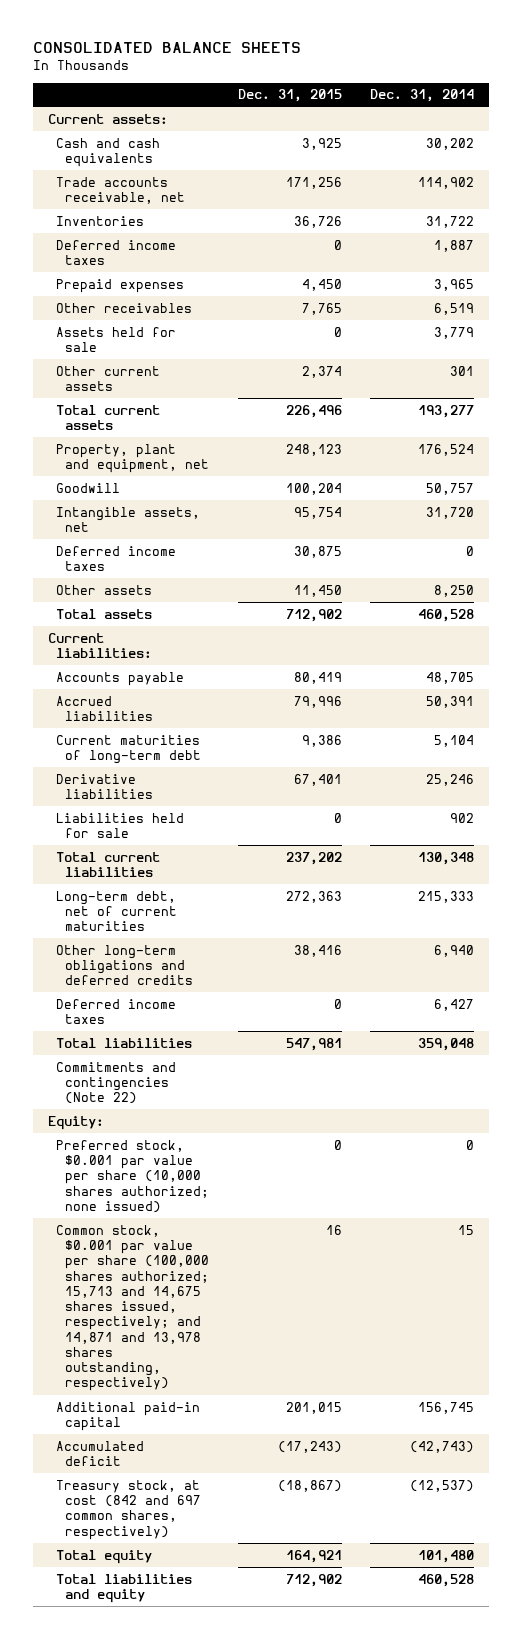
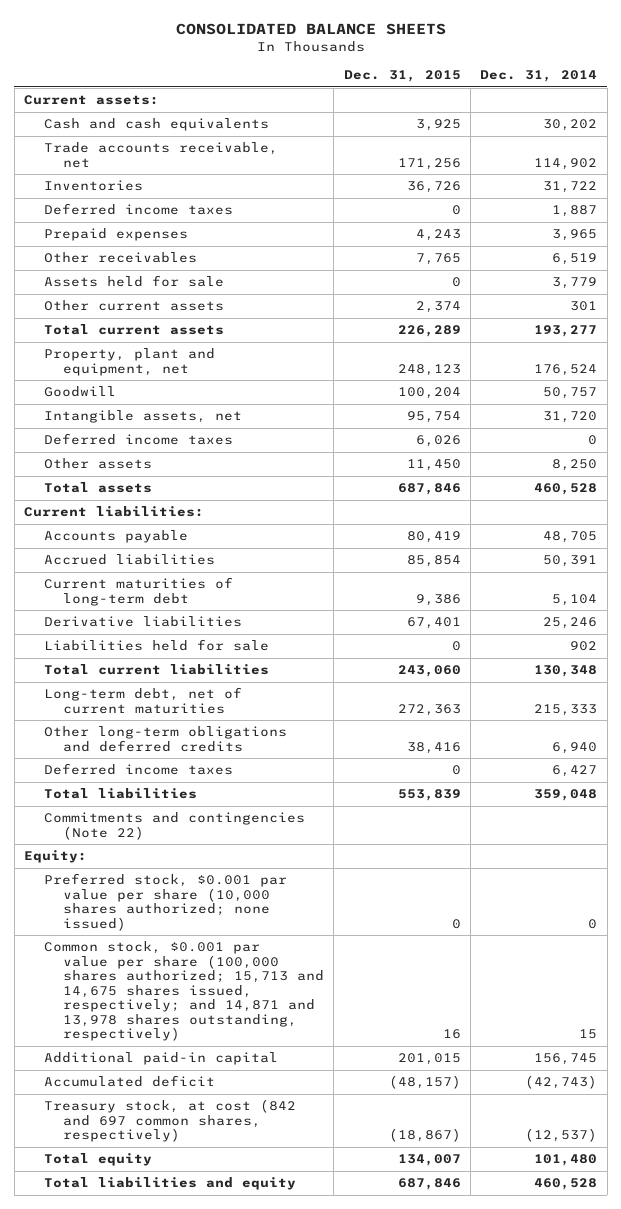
[301,278,342,291] 4,450 -> [415,229,461,242] 4,243
[285,404,342,418] 226,496 -> [397,325,461,338] 226,289
[293,545,342,558] 30,875 -> [415,435,461,448] 6,026
[285,608,342,622] 712,902 -> [397,483,461,496] 687,846
[293,695,342,708] 79,996 -> [406,555,461,568] 85,854
[285,851,342,865] 237,202 -> [397,665,461,678] 243,060
[285,1037,342,1051] 547,981 -> [397,789,461,802] 553,839
[277,1440,342,1453] (17,243) -> [388,1075,461,1090] (48,157)
[285,1549,342,1563] 164,921 -> [397,1154,461,1167] 134,007
[285,1573,342,1587] 712,902 -> [397,1178,461,1191] 687,846

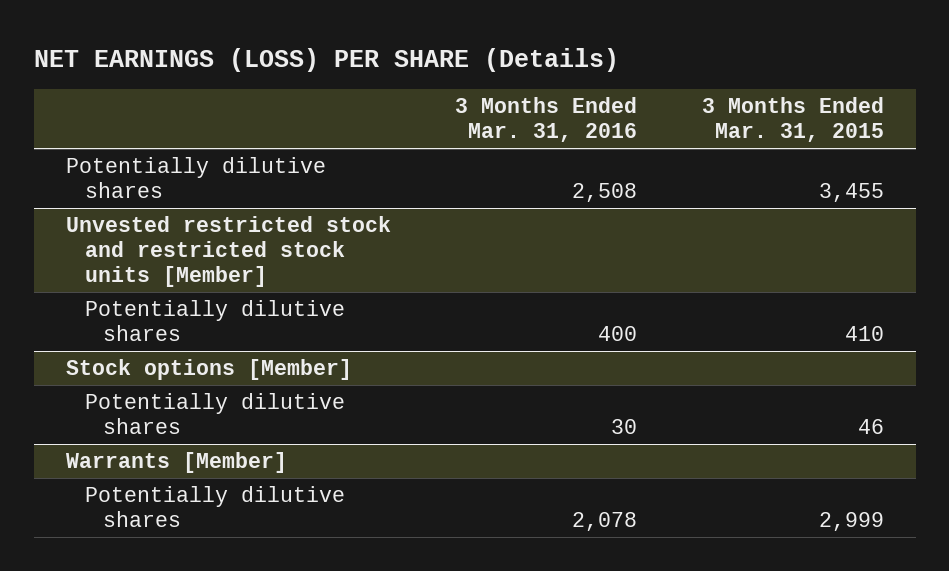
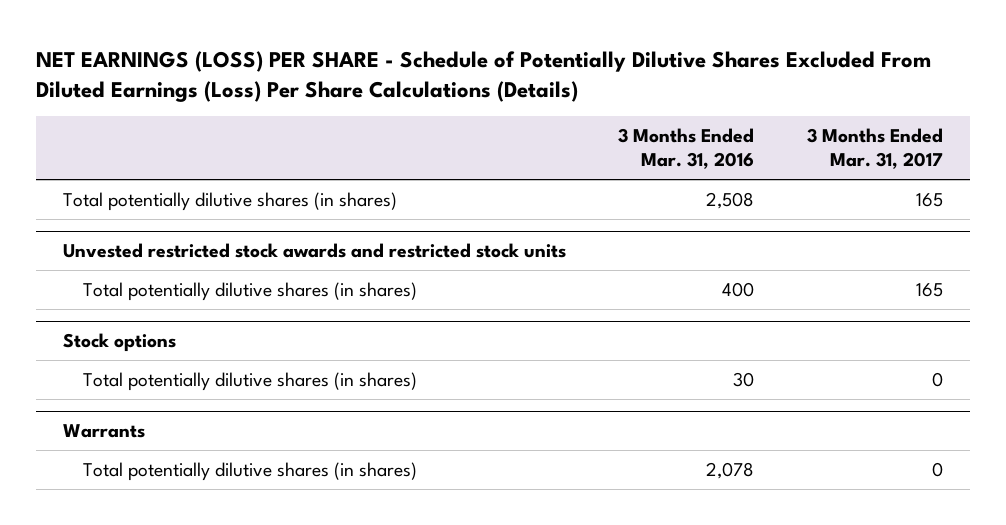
[33,48,619,73] NET EARNINGS (LOSS) PER SHARE (Details) -> [36,50,932,102] NET EARNINGS (LOSS) PER SHARE - Schedule of Potentially Dilutive Shares Excluded From Diluted Earnings (Loss) Per Share Calculations (Details)
[701,97,884,143] 3 Months Ended Mar. 31, 2015 -> none
none -> [807,128,944,170] 3 Months Ended Mar. 31, 2017
[65,157,326,199] Potentially dilutive shares -> [62,191,397,211] Total potentially dilutive shares (in shares)
[65,216,391,288] Unvested restricted stock and restricted stock units [Member] -> [62,242,566,258] Unvested restricted stock awards and restricted stock units
[84,300,345,342] Potentially dilutive shares -> [83,281,418,301] Total potentially dilutive shares (in shares)
[65,359,352,381] Stock options [Member] -> [62,332,176,352] Stock options
[84,393,345,435] Potentially dilutive shares -> [83,371,418,391] Total potentially dilutive shares (in shares)
[65,452,287,474] Warrants [Member] -> [62,423,145,438] Warrants
[84,486,345,528] Potentially dilutive shares -> [83,461,418,481] Total potentially dilutive shares (in shares)

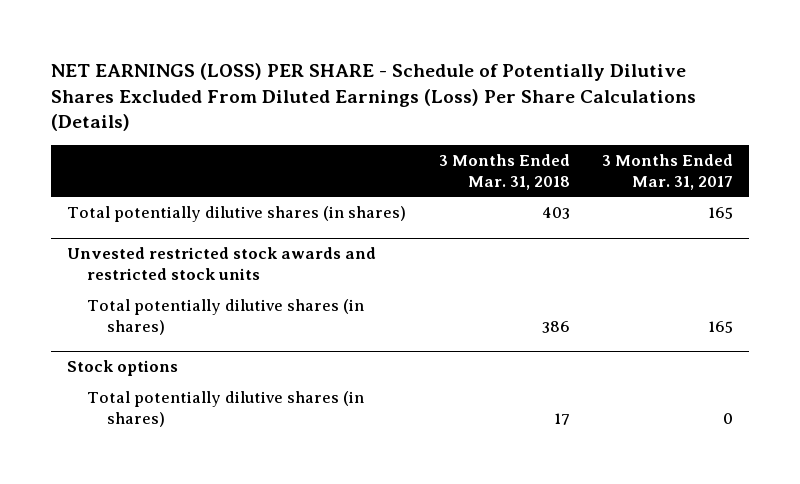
[618,128,755,170] 3 Months Ended Mar. 31, 2016 -> none
none -> [438,154,570,190] 3 Months Ended Mar. 31, 2018
[62,423,145,438] Warrants -> none
[83,461,418,481] Total potentially dilutive shares (in shares) -> none

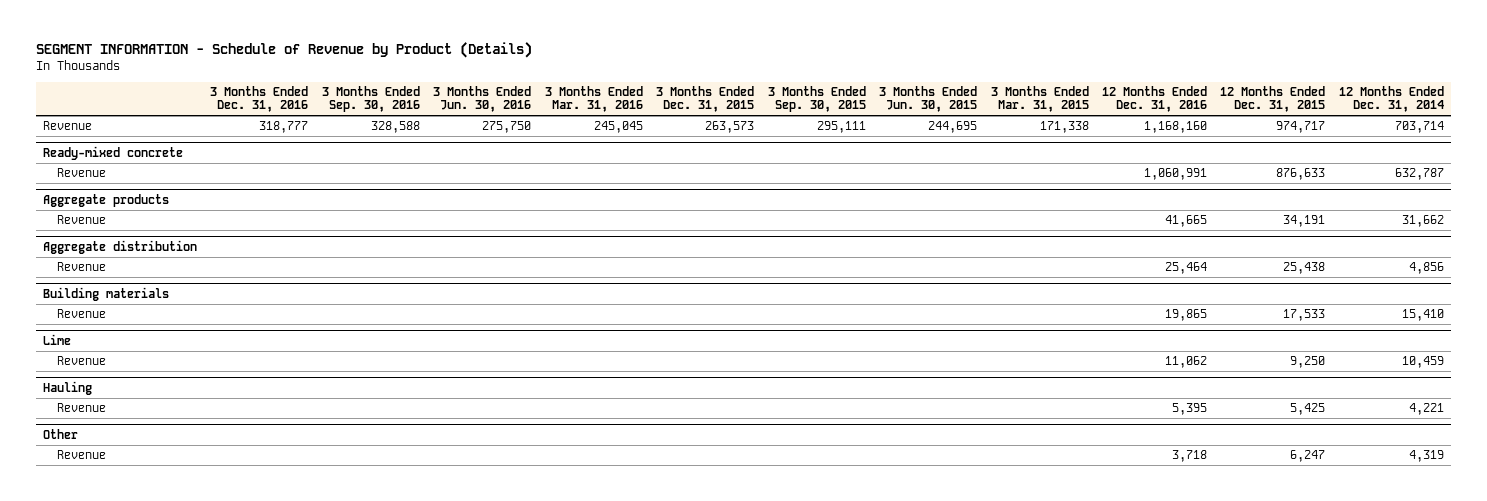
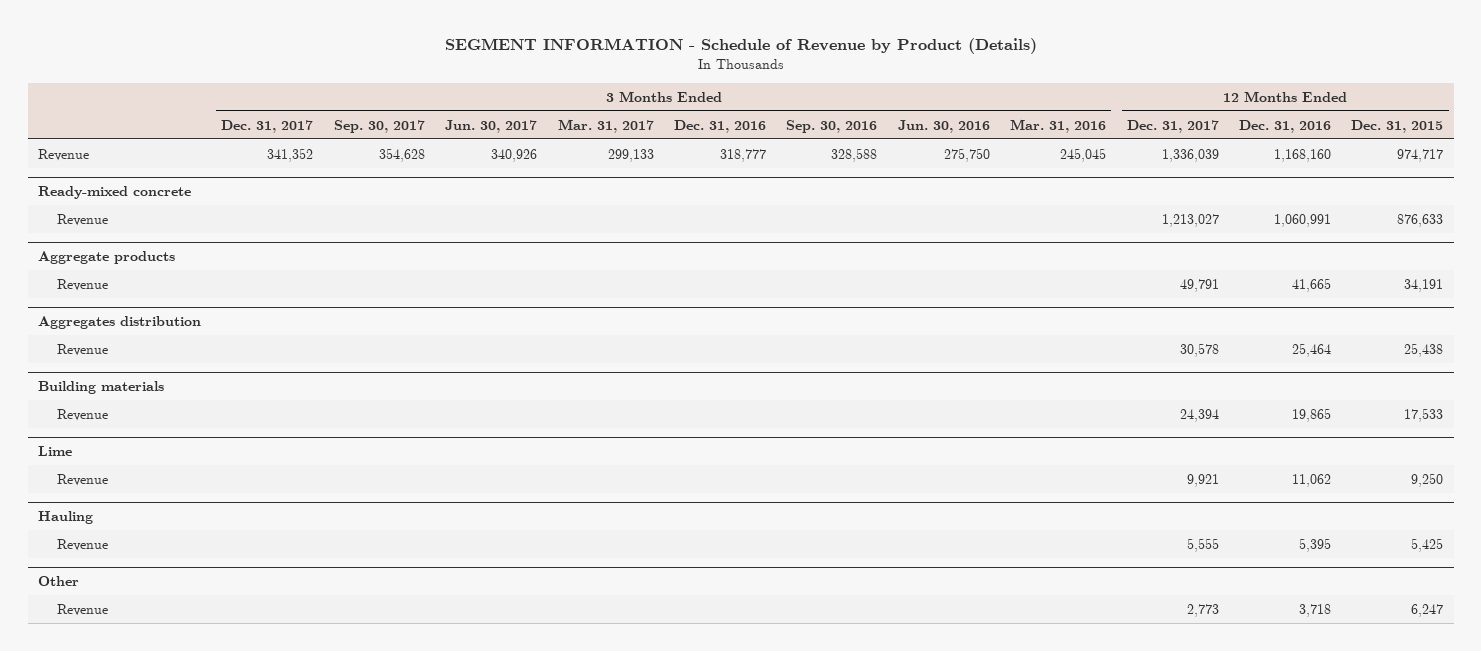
[656,85,755,113] 3 Months Ended Dec. 31, 2015 -> none
[767,85,866,113] 3 Months Ended Sep. 30, 2015 -> none
[879,85,978,113] 3 Months Ended Jun. 30, 2015 -> none
[990,85,1089,113] 3 Months Ended Mar. 31, 2015 -> none
[1338,85,1444,113] 12 Months Ended Dec. 31, 2014 -> none
none -> [221,119,314,133] Dec. 31, 2017
none -> [333,119,425,133] Sep. 30, 2017
none -> [445,119,538,133] Jun. 30, 2017
none -> [557,118,654,133] Mar. 31, 2017
none -> [1126,119,1219,133] Dec. 31, 2017
[42,239,197,254] Aggregate distribution -> [38,315,202,329] Aggregates distribution

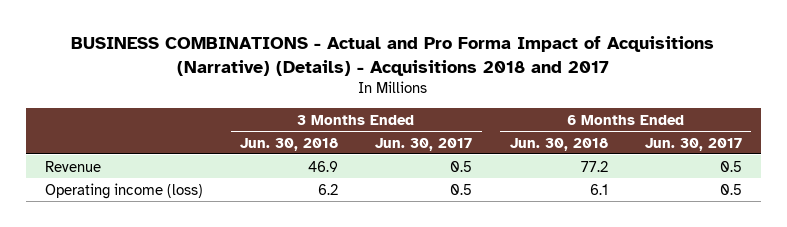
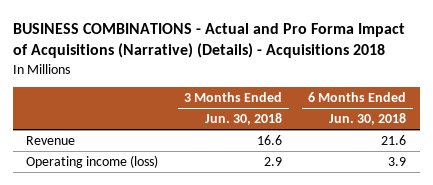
[71,36,715,76] BUSINESS COMBINATIONS - Actual and Pro Forma Impact of Acquisitions (Narrative) (Details) - Acquisitions 2018 and 2017 -> [13,23,406,59] BUSINESS COMBINATIONS - Actual and Pro Forma Impact of Acquisitions (Narrative) (Details) - Acquisitions 2018
[375,137,473,151] Jun. 30, 2017 -> none
[644,137,742,151] Jun. 30, 2017 -> none
[307,160,338,172] 46.9 -> [257,134,283,145] 16.6
[580,160,608,172] 77.2 -> [381,134,407,145] 21.6
[317,183,338,195] 6.2 -> [264,156,283,166] 2.9
[589,183,608,195] 6.1 -> [388,156,407,166] 3.9

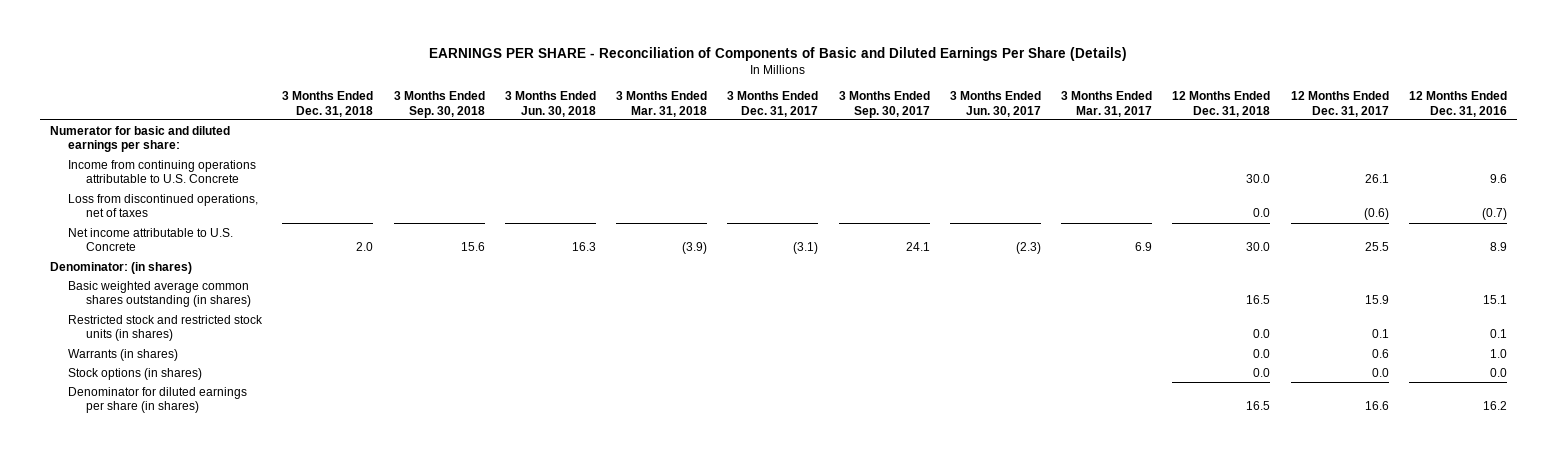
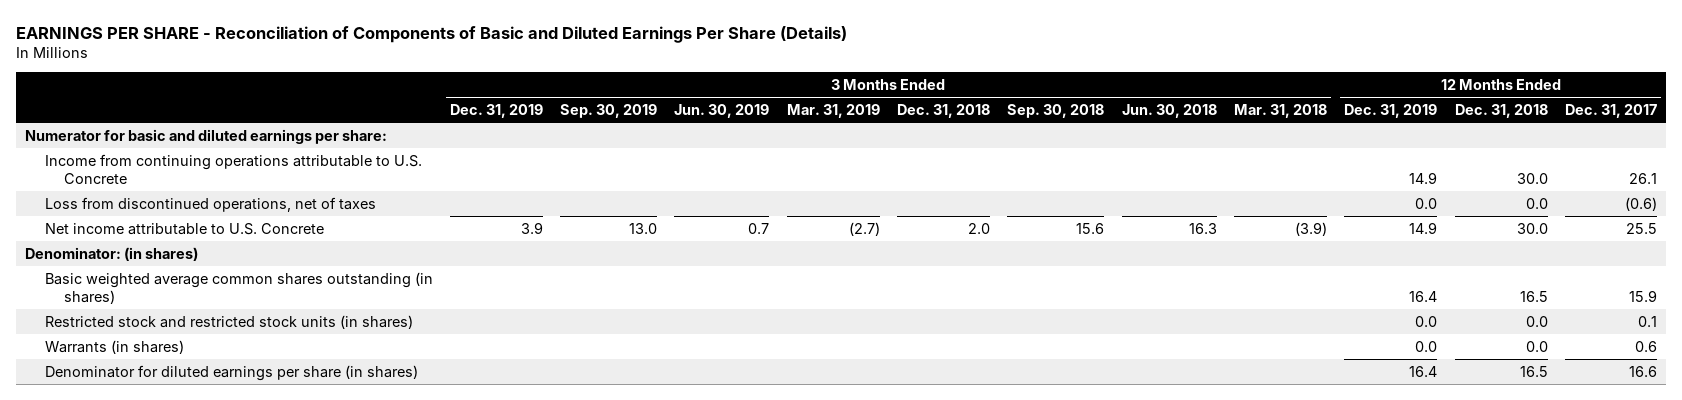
[727,90,819,117] 3 Months Ended Dec. 31, 2017 -> none
[838,90,930,118] 3 Months Ended Sep. 30, 2017 -> none
[949,90,1041,117] 3 Months Ended Jun. 30, 2017 -> none
[1061,90,1153,117] 3 Months Ended Mar. 31, 2017 -> none
[1408,90,1507,117] 12 Months Ended Dec. 31, 2016 -> none
none -> [449,104,543,119] Dec. 31, 2019
none -> [560,104,658,119] Sep. 30, 2019
none -> [674,104,770,119] Jun. 30, 2019
none -> [786,104,880,119] Mar. 31, 2019
none -> [1344,104,1438,119] Dec. 31, 2019
[68,367,203,380] Stock options (in shares) -> none

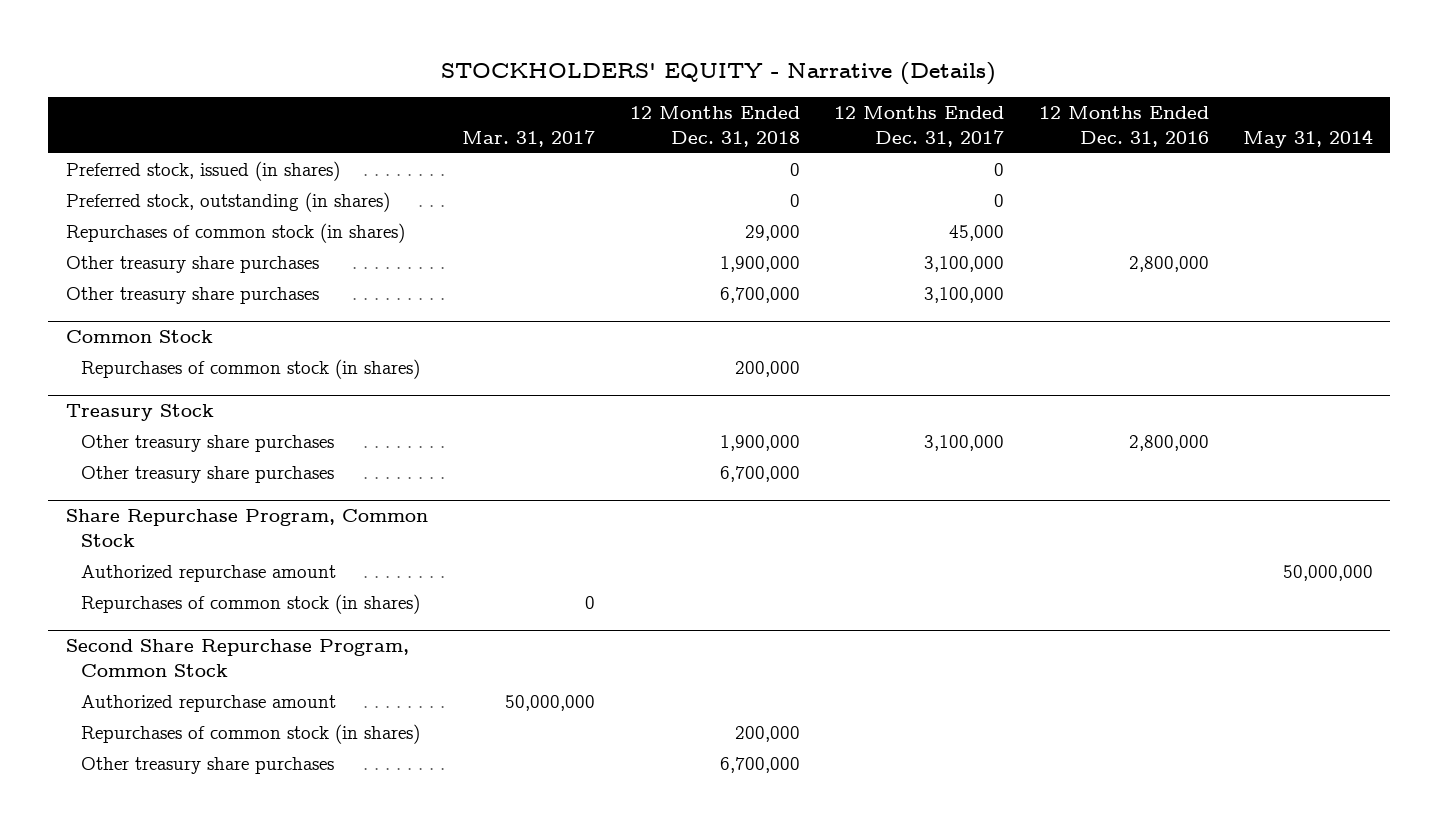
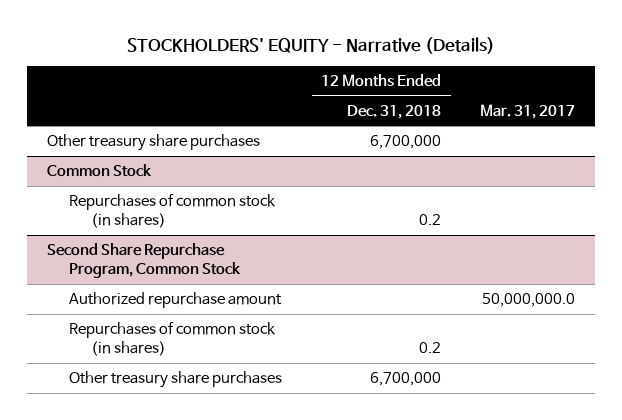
[834,106,1005,147] 12 Months Ended Dec. 31, 2017 -> none
[1038,106,1209,147] 12 Months Ended Dec. 31, 2016 -> none
[1243,128,1374,148] May 31, 2014 -> none
[65,161,340,182] Preferred stock, issued (in shares) -> none
[65,192,390,213] Preferred stock, outstanding (in shares) -> none
[65,223,405,244] Repurchases of common stock (in shares) -> none
[65,256,319,274] Other treasury share purchases -> none
[65,404,214,422] Treasury Stock -> none
[80,435,334,453] Other treasury share purchases -> none
[80,466,334,484] Other treasury share purchases -> none
[65,509,428,548] Share Repurchase Program, Common Stock -> none
[80,565,336,583] Authorized repurchase amount -> none
[80,594,420,615] Repurchases of common stock (in shares) -> none
[734,361,800,378] 200,000 -> [419,214,442,226] 0.2
[505,695,596,712] 50,000,000 -> [482,293,576,308] 50,000,000.0
[734,726,800,743] 200,000 -> [419,342,442,354] 0.2

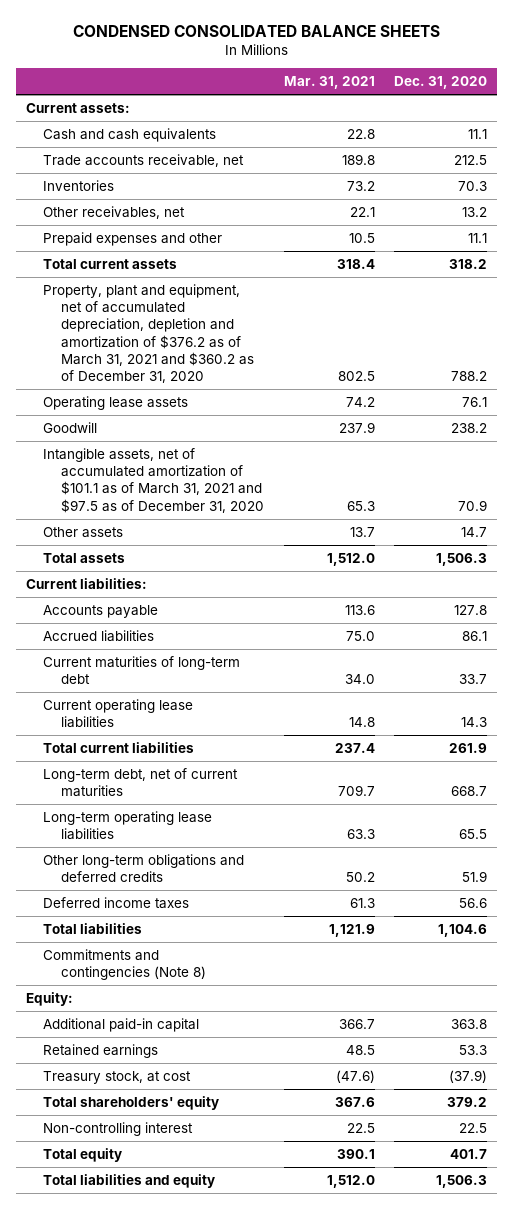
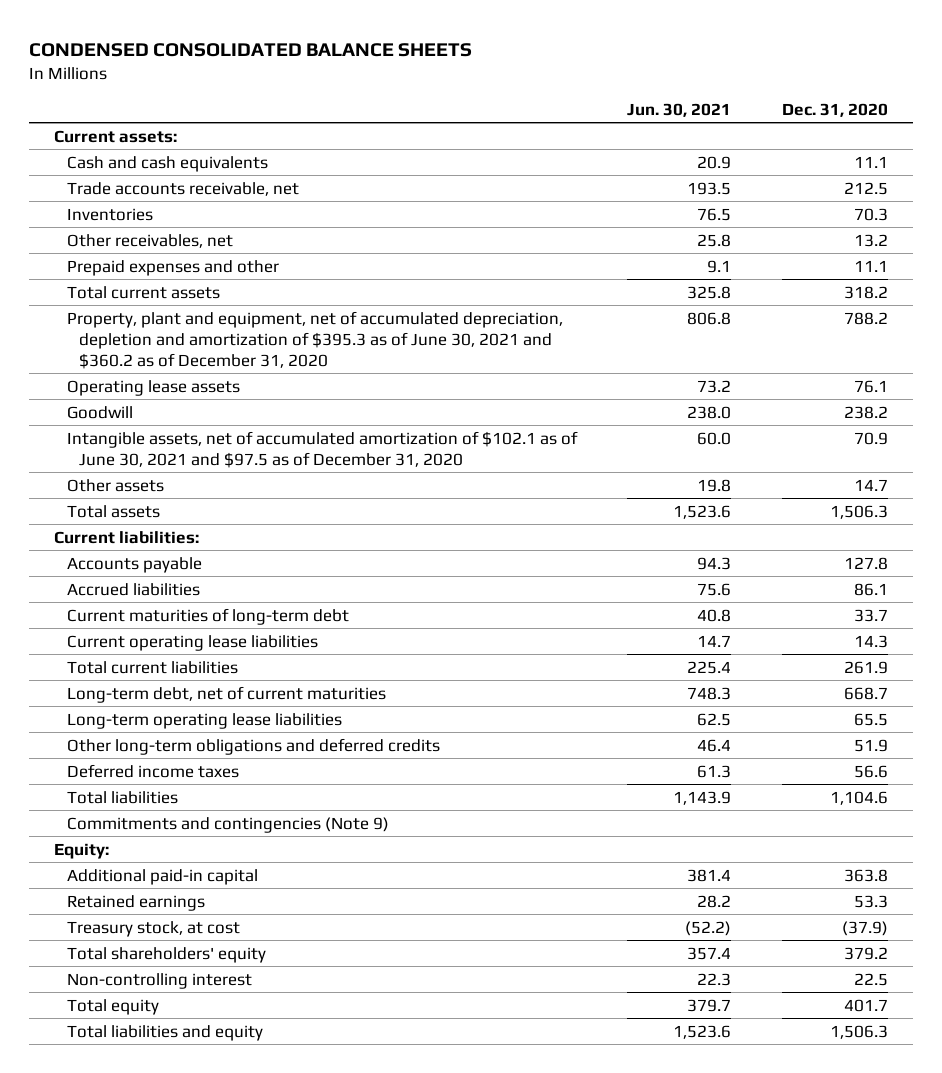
[283,76,375,90] Mar. 31, 2021 -> none
none -> [627,102,732,117] Jun. 30, 2021
[43,283,254,384] Property, plant and equipment, net of accumulated depreciation, depletion and amortization of $376.2 as of March 31, 2021 and $360.2 as of December 31, 2020 -> [66,310,563,369] Property, plant and equipment, net of accumulated depreciation, depletion and amortization of $395.3 as of June 30, 2021 and $360.2 as of December 31, 2020
[43,447,264,513] Intangible assets, net of accumulated amortization of $101.1 as of March 31, 2021 and $97.5 as of December 31, 2020 -> [66,430,578,468] Intangible assets, net of accumulated amortization of $102.1 as of June 30, 2021 and $97.5 as of December 31, 2020
[43,948,206,981] Commitments and contingencies (Note 8) -> [66,816,389,833] Commitments and contingencies (Note 9)

